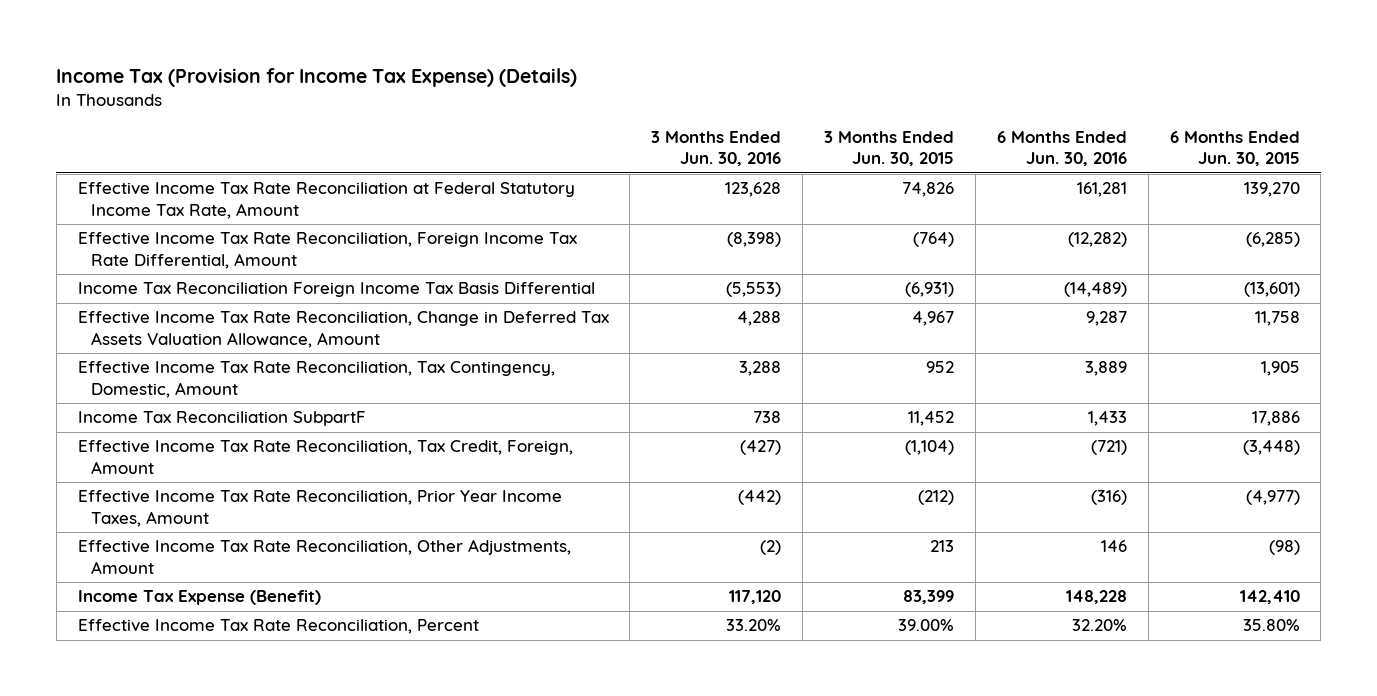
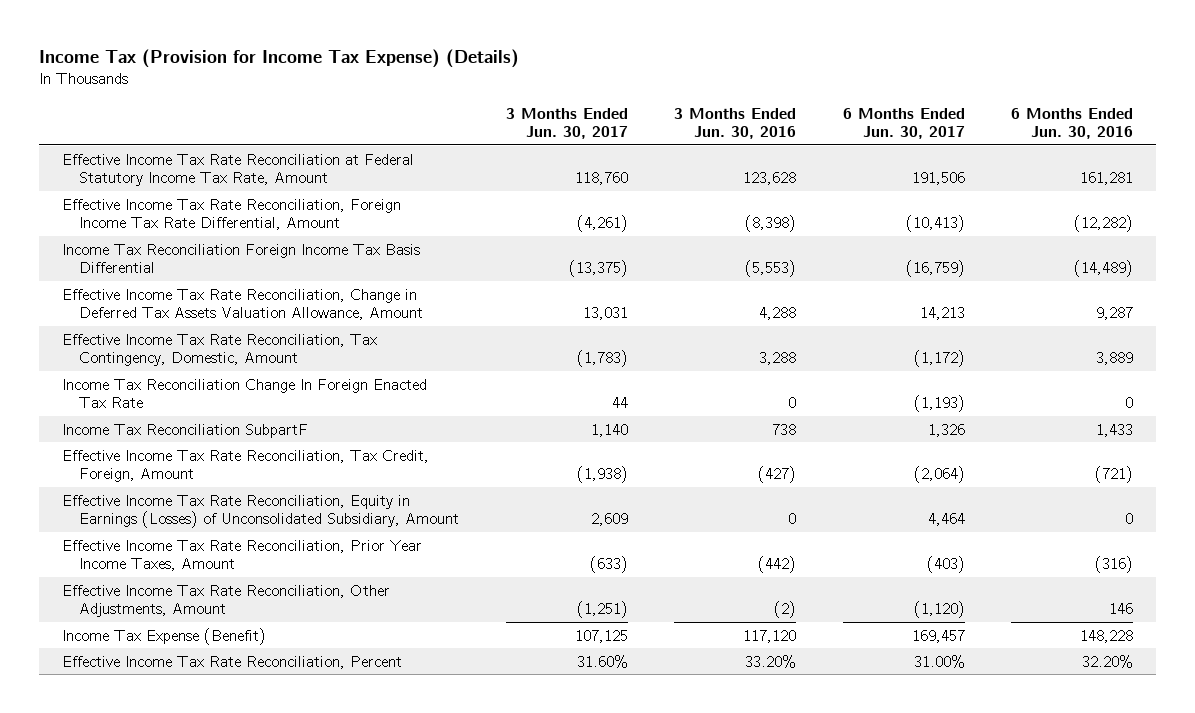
[824,131,955,167] 3 Months Ended Jun. 30, 2015 -> none
[1169,131,1300,167] 6 Months Ended Jun. 30, 2015 -> none
none -> [505,107,628,139] 3 Months Ended Jun. 30, 2017
none -> [842,107,965,139] 6 Months Ended Jun. 30, 2017
none -> [62,378,428,408] Income Tax Reconciliation Change In Foreign Enacted Tax Rate
none -> [62,494,460,528] Effective Income Tax Rate Reconciliation, Equity in Earnings (Losses) of Unconsolidated Subsidiary, Amount

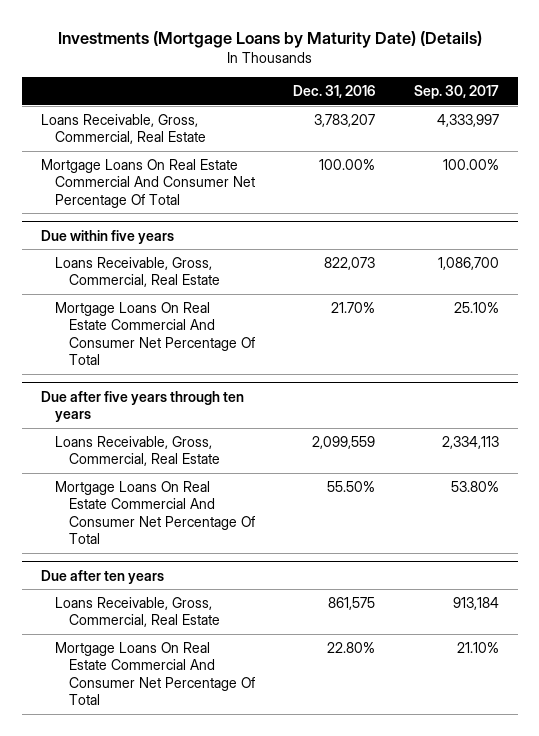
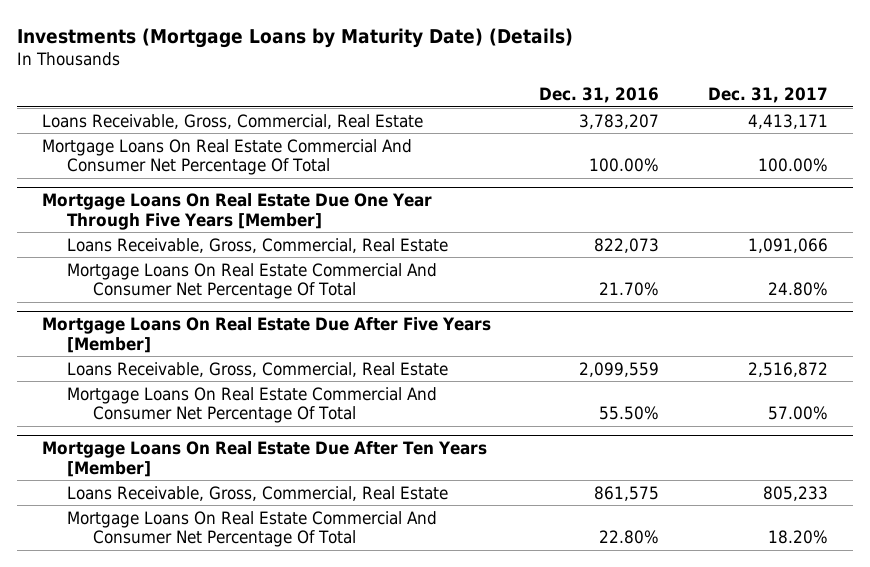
[413,85,499,100] Sep. 30, 2017 -> none
none -> [708,87,829,104] Dec. 31, 2017
[40,229,174,244] Due within five years -> [41,193,432,230] Mortgage Loans On Real Estate Due One Year Through Five Years [Member]
[40,390,244,423] Due after five years through ten years -> [41,317,491,353] Mortgage Loans On Real Estate Due After Five Years [Member]
[40,569,164,584] Due after ten years -> [41,441,487,477] Mortgage Loans On Real Estate Due After Ten Years [Member]

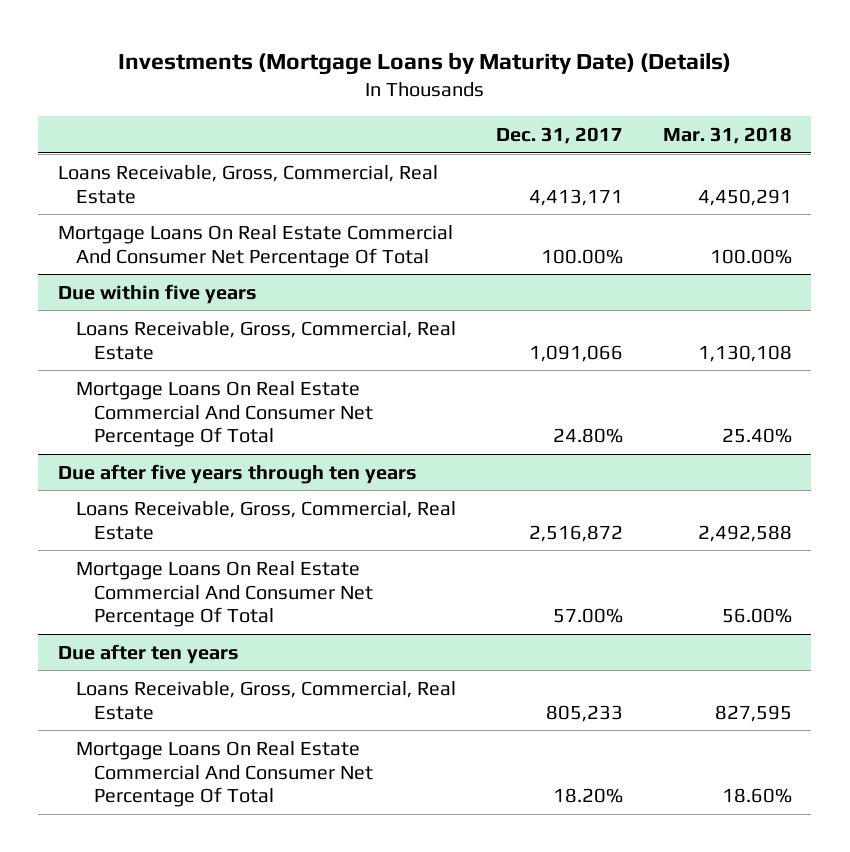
[539,87,660,104] Dec. 31, 2016 -> none
none -> [662,127,792,145] Mar. 31, 2018
[41,193,432,230] Mortgage Loans On Real Estate Due One Year Through Five Years [Member] -> [58,283,258,304] Due within five years
[41,317,491,353] Mortgage Loans On Real Estate Due After Five Years [Member] -> [58,463,418,484] Due after five years through ten years
[41,441,487,477] Mortgage Loans On Real Estate Due After Ten Years [Member] -> [58,643,240,664] Due after ten years

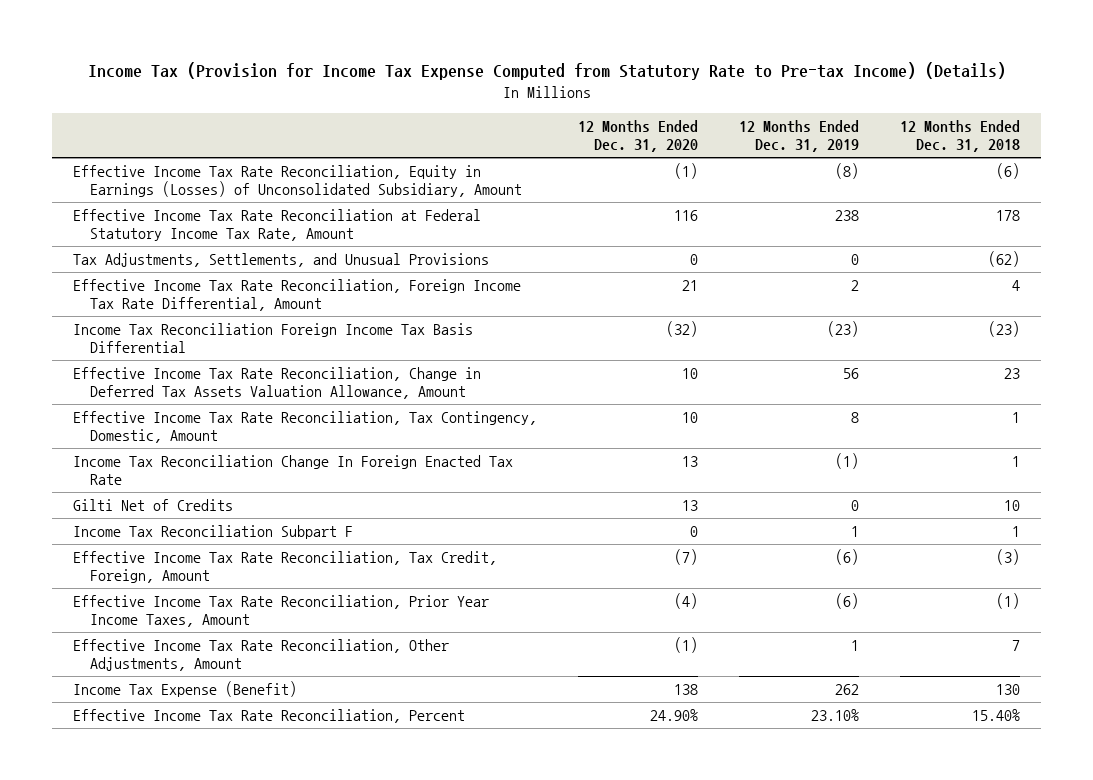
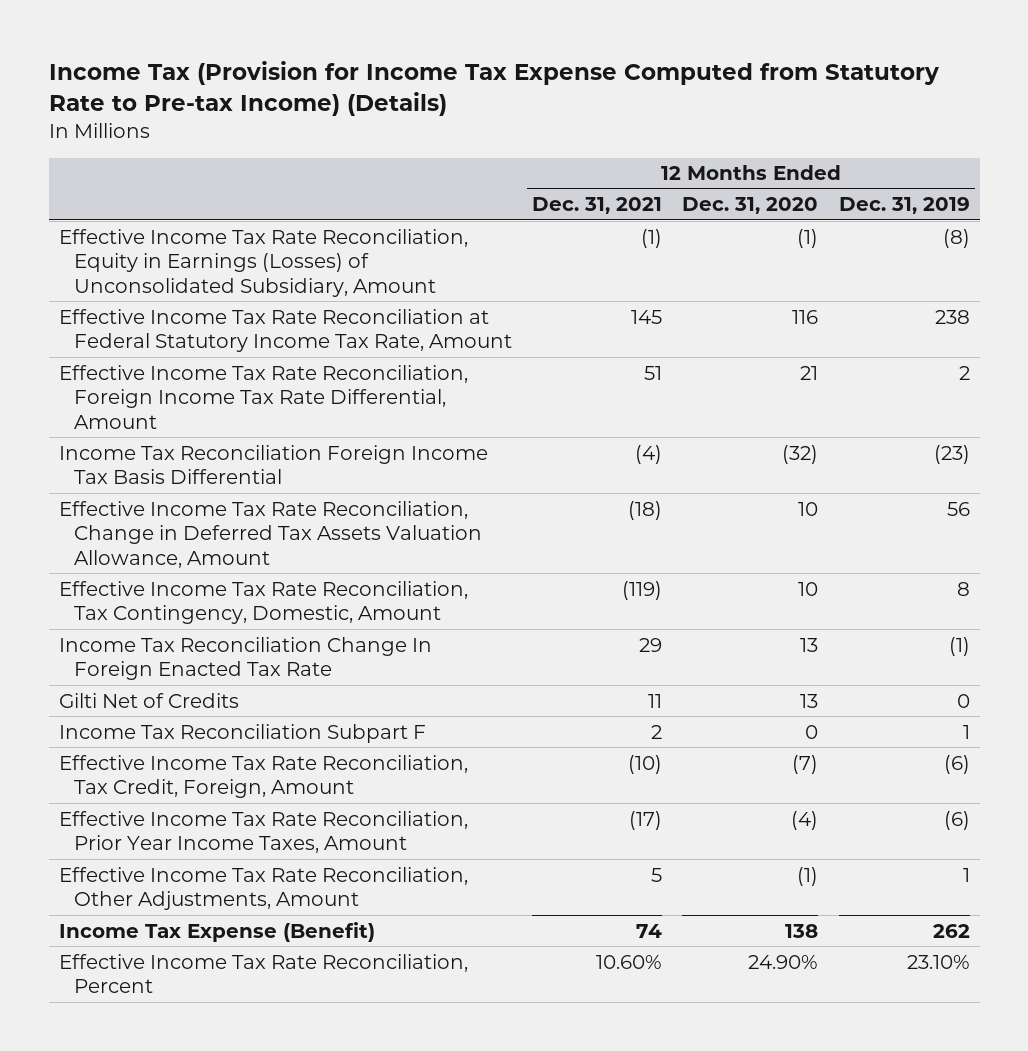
[900,119,1021,153] 12 Months Ended Dec. 31, 2018 -> none
none -> [532,197,663,215] Dec. 31, 2021
[72,252,489,267] Tax Adjustments, Settlements, and Unusual Provisions -> none

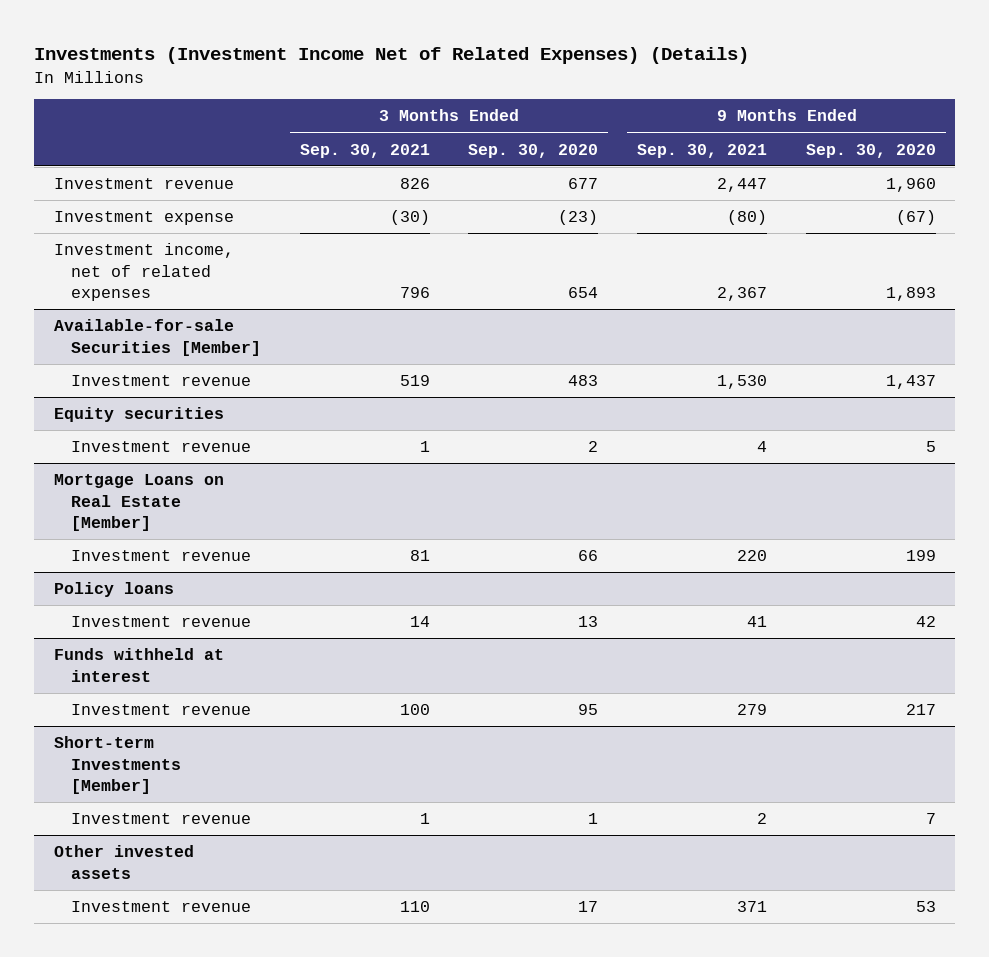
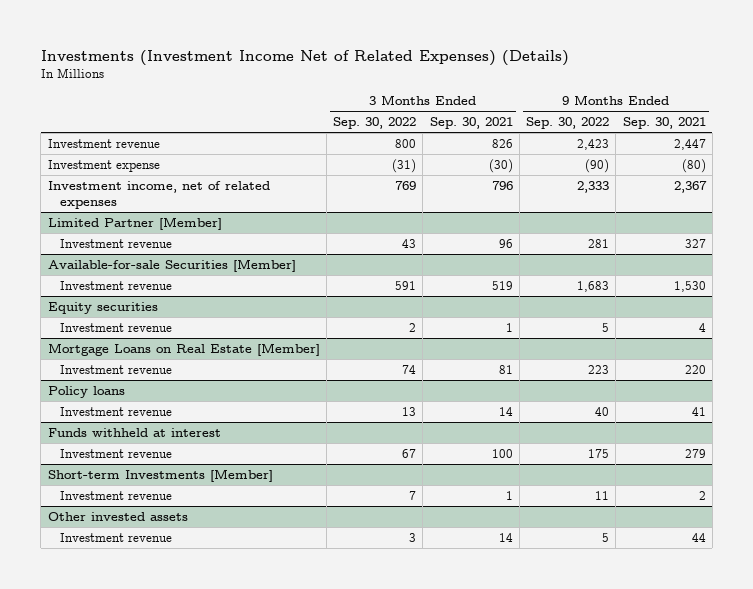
[468,143,599,158] Sep. 30, 2020 -> none
[805,143,936,158] Sep. 30, 2020 -> none
none -> [333,117,417,130] Sep. 30, 2022
none -> [526,117,610,130] Sep. 30, 2022
none -> [47,216,222,230] Limited Partner [Member]
none -> [59,238,172,248] Investment revenue
[399,901,430,913] 110 -> [498,532,513,542] 14
[737,901,768,913] 371 -> [691,532,706,542] 44

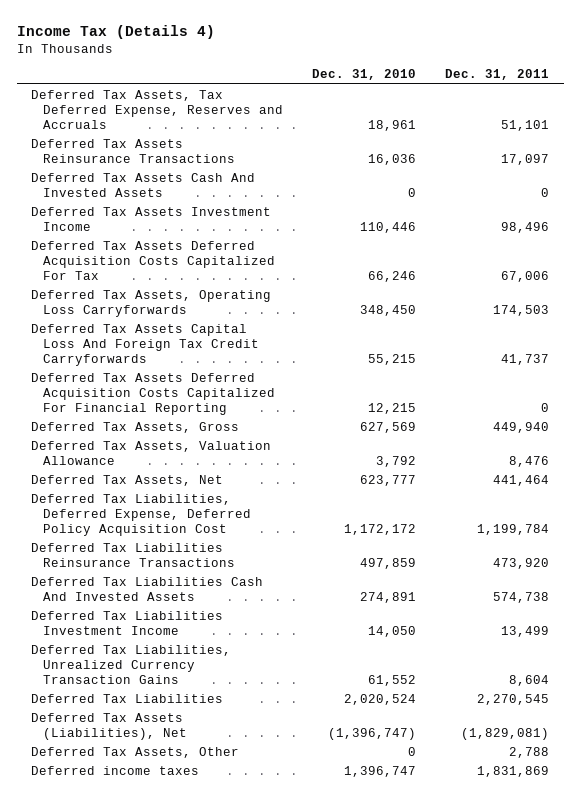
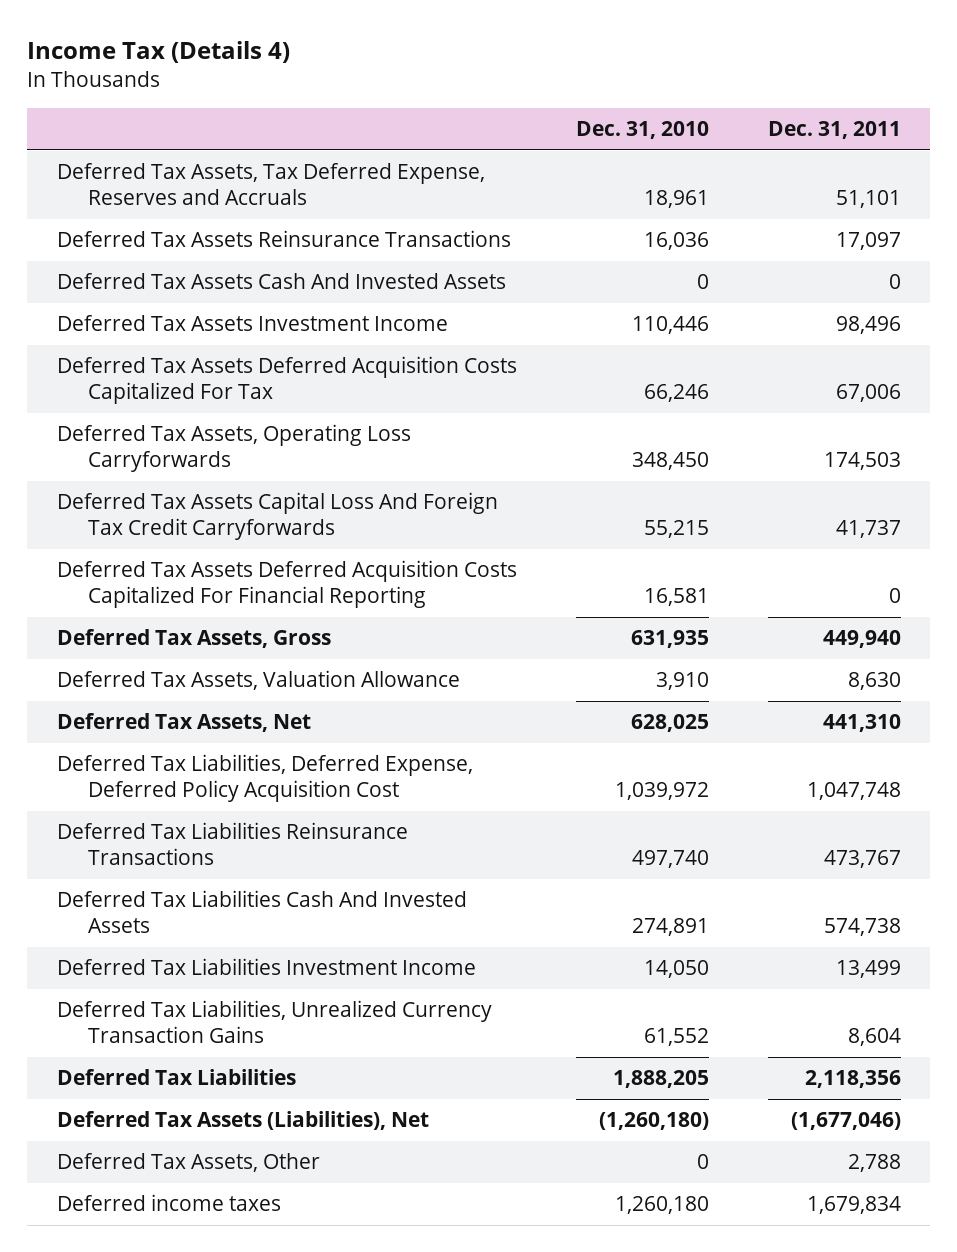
[368,402,417,414] 12,215 -> [643,587,709,606] 16,581
[360,421,417,433] 627,569 -> [630,630,709,649] 631,935
[376,455,417,467] 3,792 -> [655,672,709,691] 3,910
[509,455,550,467] 8,476 -> [847,672,901,691] 8,630
[360,474,417,486] 623,777 -> [630,714,709,733] 628,025
[493,474,550,486] 441,464 -> [822,714,901,733] 441,310
[344,523,417,535] 1,172,172 -> [614,781,709,800] 1,039,972
[477,523,550,535] 1,199,784 -> [806,781,901,800] 1,047,748
[360,557,417,569] 497,859 -> [631,849,709,868] 497,740
[493,557,550,569] 473,920 -> [823,849,901,868] 473,767
[344,693,417,705] 2,020,524 -> [612,1070,709,1089] 1,888,205
[477,693,550,705] 2,270,545 -> [804,1070,901,1089] 2,118,356
[328,727,417,740] (1,396,747) -> [598,1112,709,1131] (1,260,180)
[461,727,550,740] (1,829,081) -> [790,1112,901,1131] (1,677,046)
[344,765,417,777] 1,396,747 -> [614,1196,709,1215] 1,260,180
[477,765,550,777] 1,831,869 -> [806,1196,901,1215] 1,679,834

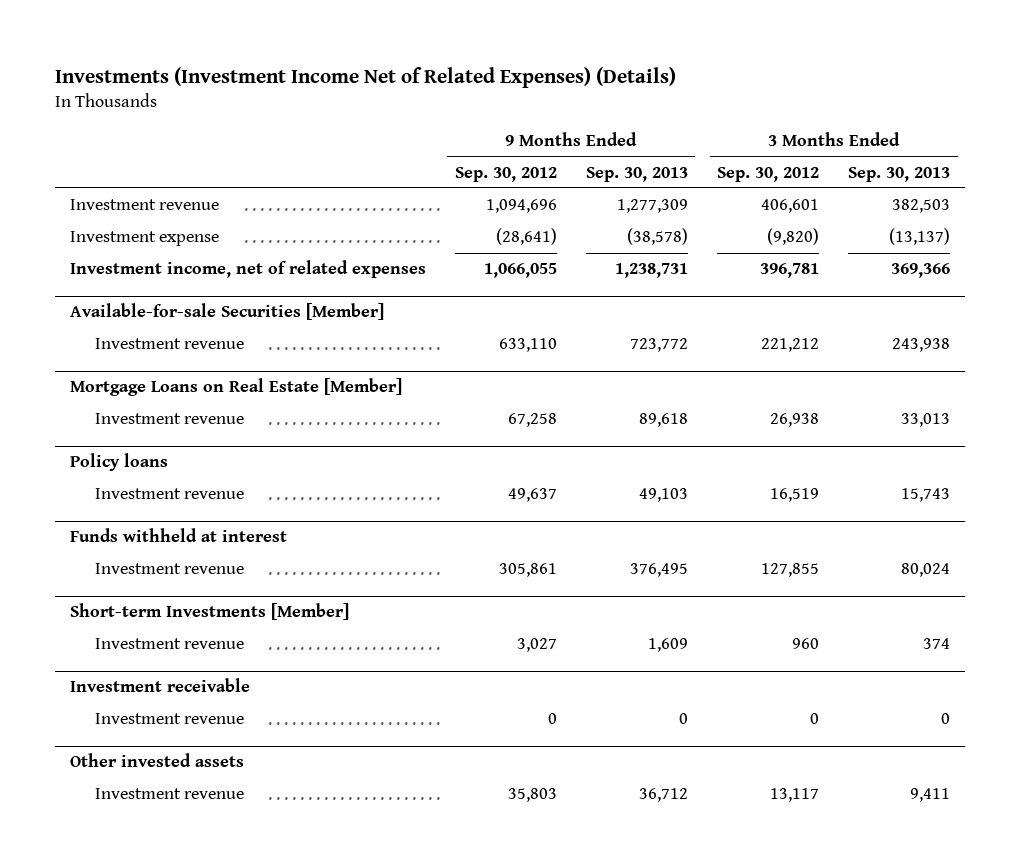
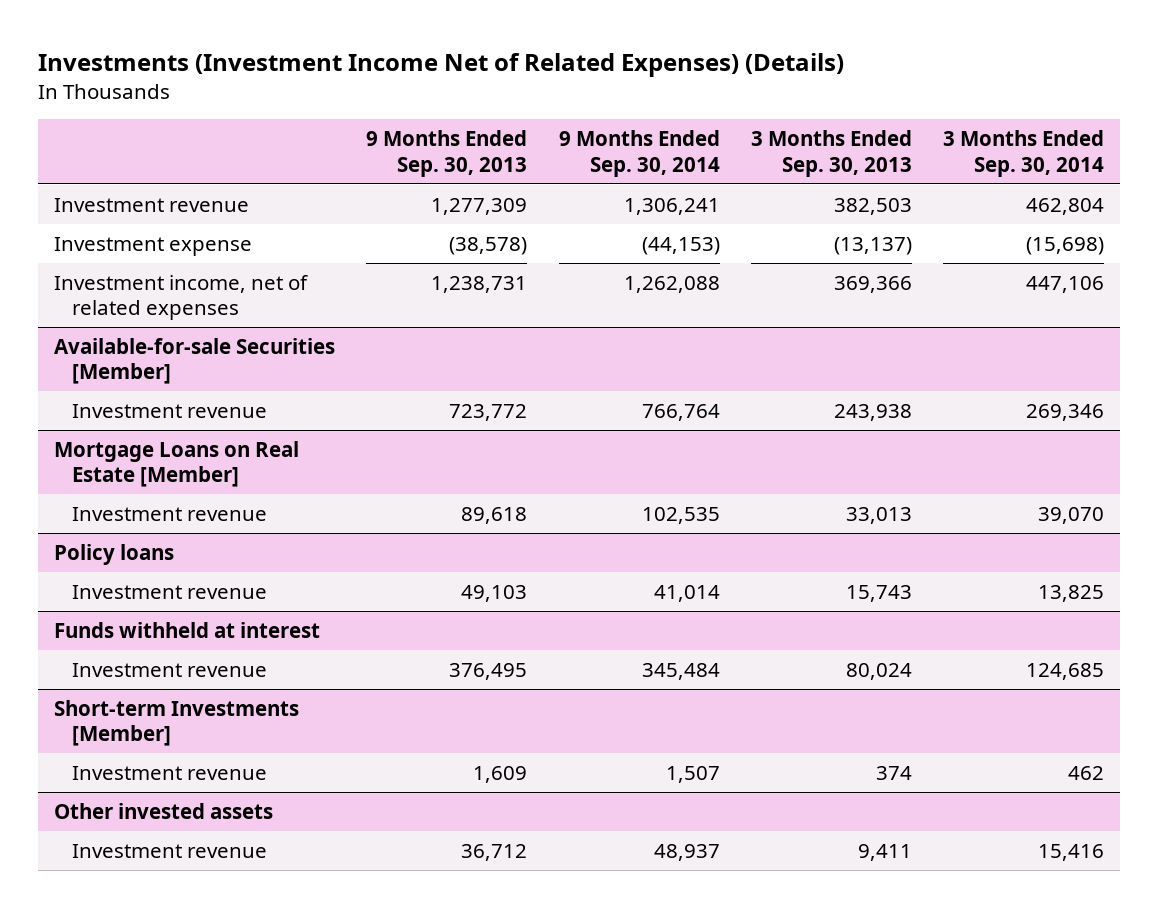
[454,166,557,182] Sep. 30, 2012 -> none
[717,166,820,182] Sep. 30, 2012 -> none
none -> [558,130,720,177] 9 Months Ended Sep. 30, 2014
none -> [943,130,1105,177] 3 Months Ended Sep. 30, 2014
[69,678,250,693] Investment receivable -> none
[94,713,244,725] Investment revenue -> none

